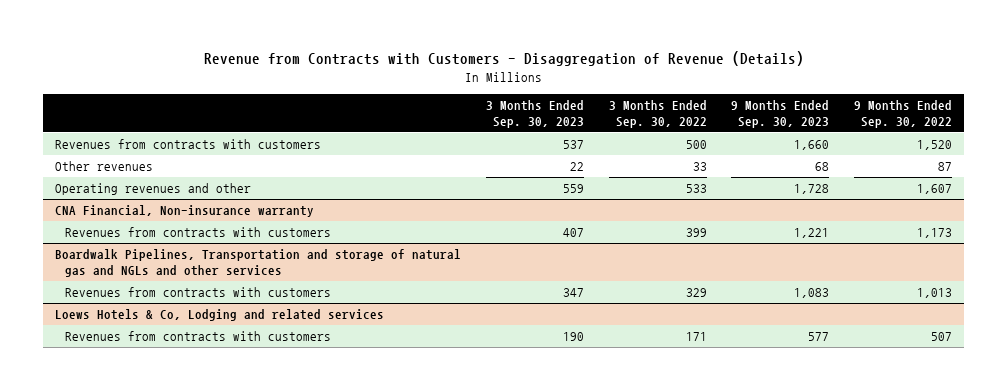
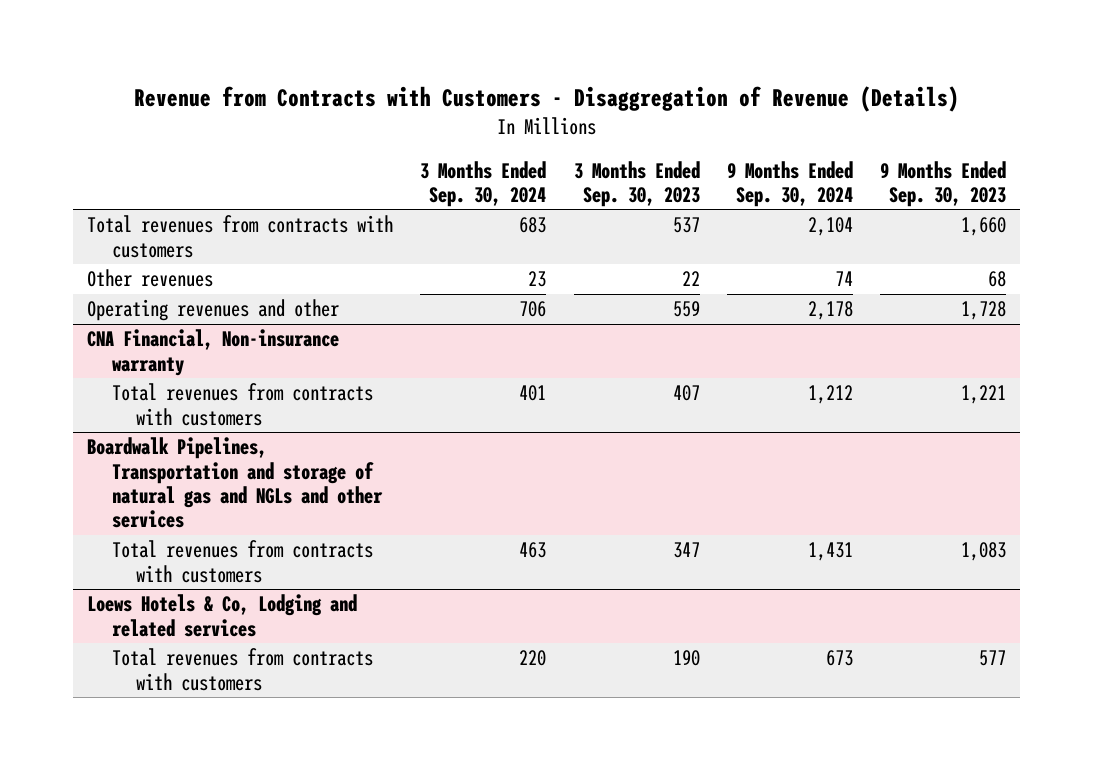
[608,99,707,128] 3 Months Ended Sep. 30, 2022 -> none
[853,99,952,128] 9 Months Ended Sep. 30, 2022 -> none
none -> [420,160,547,207] 3 Months Ended Sep. 30, 2024
none -> [726,160,853,207] 9 Months Ended Sep. 30, 2024
[55,139,322,150] Revenues from contracts with customers -> [86,215,393,258] Total revenues from contracts with customers
[64,227,331,238] Revenues from contracts with customers -> [111,383,373,426] Total revenues from contracts with customers
[64,287,331,298] Revenues from contracts with customers -> [111,540,373,583] Total revenues from contracts with customers
[64,331,331,342] Revenues from contracts with customers -> [111,648,373,691] Total revenues from contracts with customers

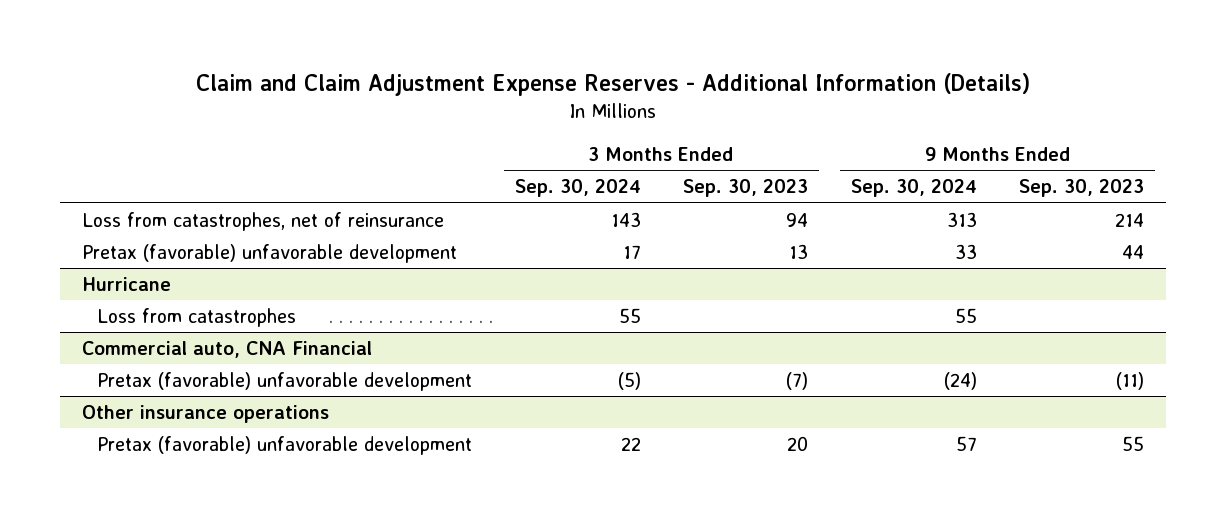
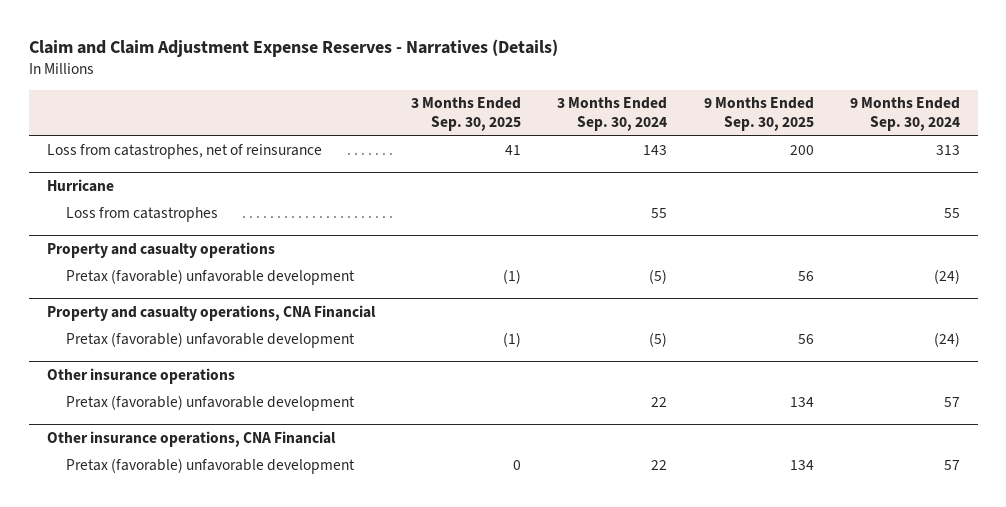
[195,73,1030,97] Claim and Claim Adjustment Expense Reserves - Additional Information (Details) -> [28,38,558,57] Claim and Claim Adjustment Expense Reserves - Narratives (Details)
[683,179,809,198] Sep. 30, 2023 -> none
[1019,179,1145,198] Sep. 30, 2023 -> none
none -> [410,97,521,131] 3 Months Ended Sep. 30, 2025
none -> [703,97,814,131] 9 Months Ended Sep. 30, 2025
[81,243,457,263] Pretax (favorable) unfavorable development -> none
[81,340,372,358] Commercial auto, CNA Financial -> none
none -> [46,241,275,258] Property and casualty operations
none -> [46,304,376,321] Property and casualty operations, CNA Financial
none -> [65,331,355,348] Pretax (favorable) unfavorable development
none -> [46,430,336,447] Other insurance operations, CNA Financial
none -> [65,457,355,474] Pretax (favorable) unfavorable development

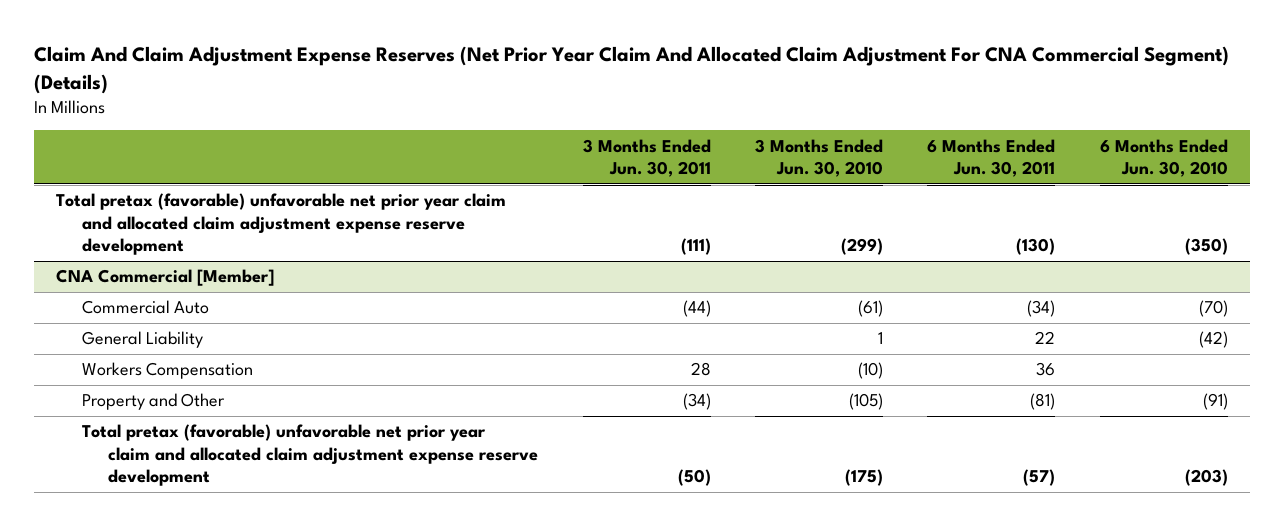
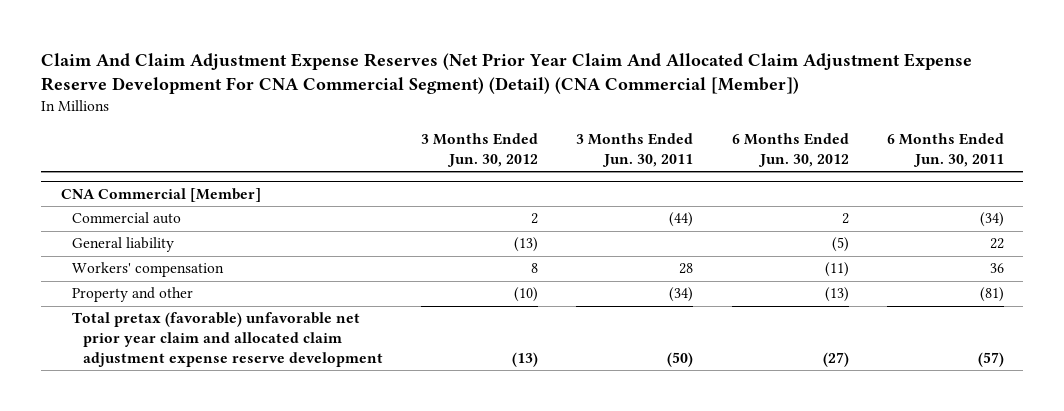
[33,46,1229,94] Claim And Claim Adjustment Expense Reserves (Net Prior Year Claim And Allocated Claim Adjustment For CNA Commercial Segment) (Details) -> [41,52,973,95] Claim And Claim Adjustment Expense Reserves (Net Prior Year Claim And Allocated Claim Adjustment Expense Reserve Development For CNA Commercial Segment) (Detail) (CNA Commercial [Member])
[755,138,884,178] 3 Months Ended Jun. 30, 2010 -> none
[1099,138,1228,178] 6 Months Ended Jun. 30, 2010 -> none
none -> [421,133,539,168] 3 Months Ended Jun. 30, 2012
none -> [731,133,849,168] 6 Months Ended Jun. 30, 2012
[55,193,506,256] Total pretax (favorable) unfavorable net prior year claim and allocated claim adjustment expense reserve development -> none
[82,300,210,315] Commercial Auto -> [71,212,181,225] Commercial auto
[82,331,204,349] General Liability -> [71,237,174,253] General liability
[82,362,254,380] Workers Compensation -> [71,262,224,278] Workers' compensation
[82,393,226,411] Property and Other -> [71,287,193,303] Property and other

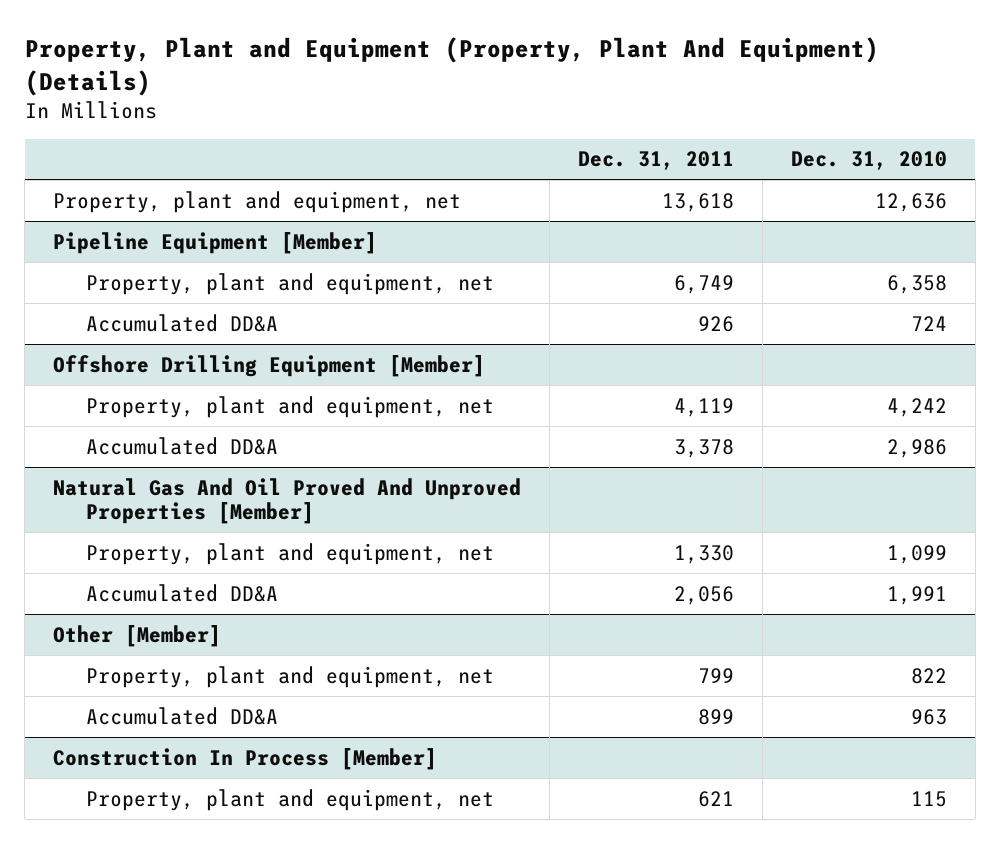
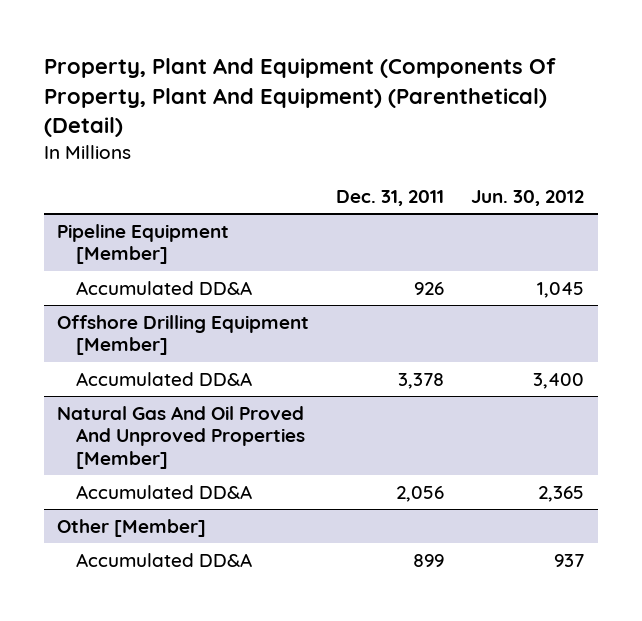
[24,37,879,96] Property, Plant and Equipment (Property, Plant And Equipment) (Details) -> [44,57,557,138] Property, Plant And Equipment (Components Of Property, Plant And Equipment) (Parenthetical) (Detail)
[791,151,948,171] Dec. 31, 2010 -> none
none -> [471,189,585,206] Jun. 30, 2012
[53,190,462,213] Property, plant and equipment, net -> none
[86,272,495,295] Property, plant and equipment, net -> none
[86,395,495,418] Property, plant and equipment, net -> none
[86,542,495,565] Property, plant and equipment, net -> none
[86,665,495,688] Property, plant and equipment, net -> none
[53,747,438,770] Construction In Process [Member] -> none
[86,788,495,811] Property, plant and equipment, net -> none

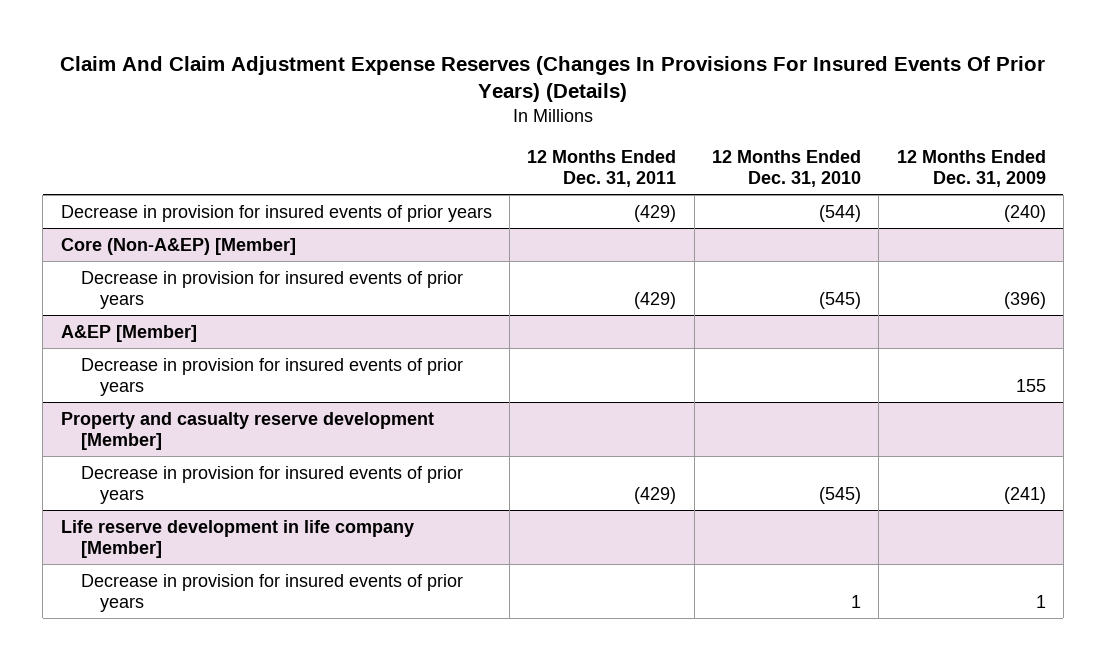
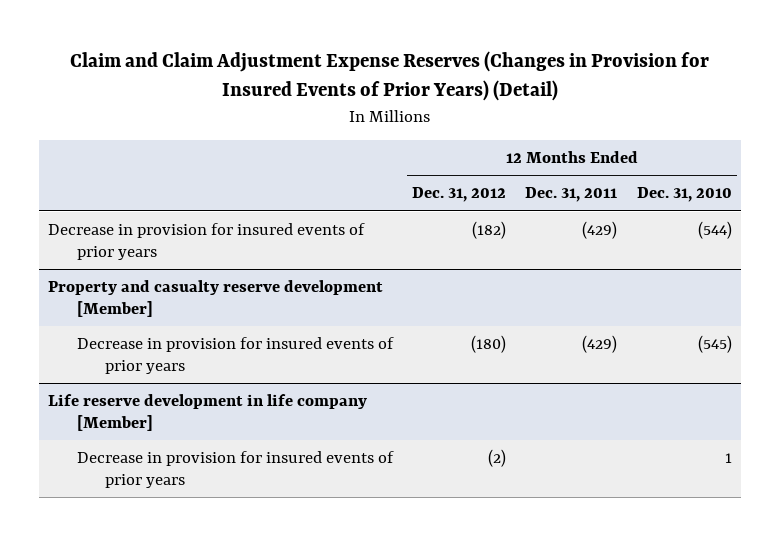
[60,55,1046,103] Claim And Claim Adjustment Expense Reserves (Changes In Provisions For Insured Events Of Prior Years) (Details) -> [69,51,709,102] Claim and Claim Adjustment Expense Reserves (Changes in Provision for Insured Events of Prior Years) (Detail)
[896,149,1046,188] 12 Months Ended Dec. 31, 2009 -> none
none -> [412,187,507,203] Dec. 31, 2012
[60,237,296,255] Core (Non-A&EP) [Member] -> none
[80,270,463,310] Decrease in provision for insured events of prior years -> none
[60,324,197,342] A&EP [Member] -> none
[80,357,463,397] Decrease in provision for insured events of prior years -> none

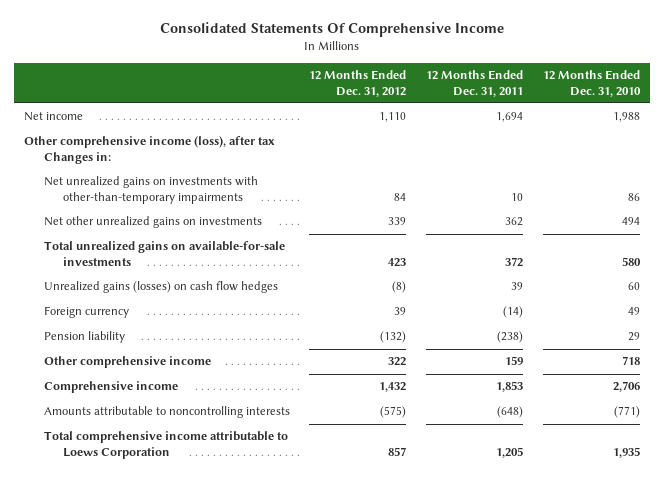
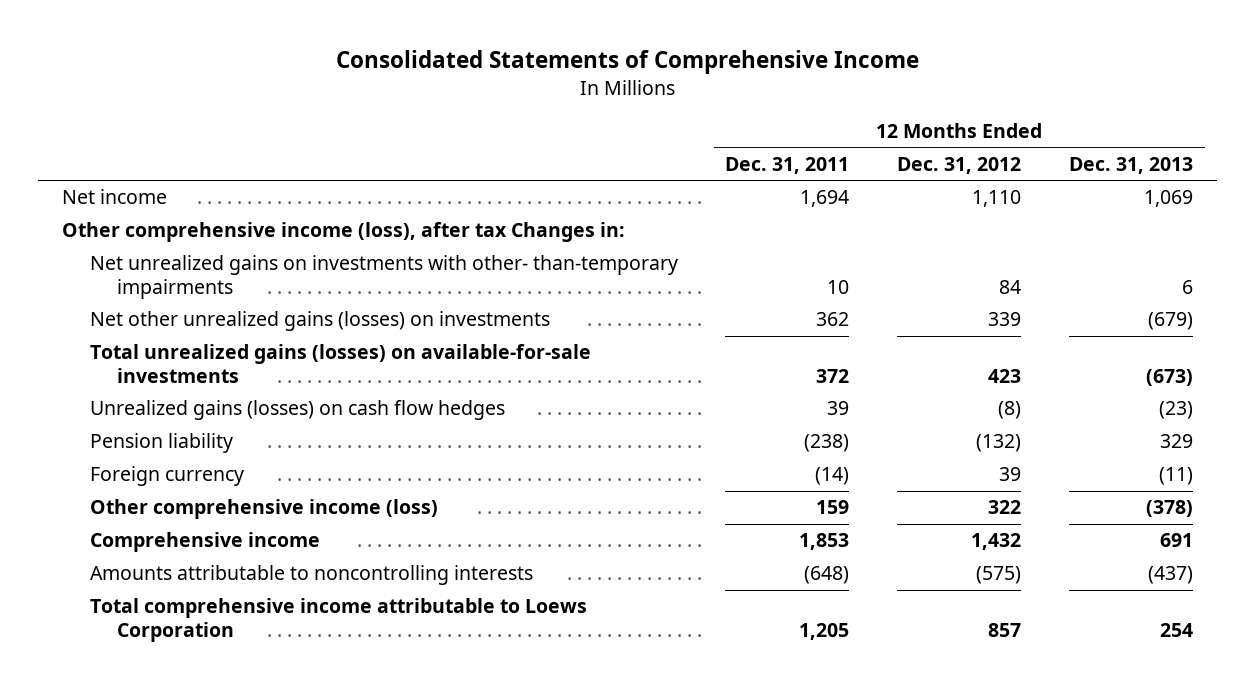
[159,22,504,38] Consolidated Statements Of Comprehensive Income -> [335,50,919,75] Consolidated Statements of Comprehensive Income
[543,70,642,97] 12 Months Ended Dec. 31, 2010 -> none
none -> [1069,156,1194,174] Dec. 31, 2013
[43,176,258,204] Net unrealized gains on investments with other-than-temporary impairments -> [89,255,678,300] Net unrealized gains on investments with other- than-temporary impairments
[43,216,262,229] Net other unrealized gains on investments -> [89,311,550,332] Net other unrealized gains (losses) on investments
[43,241,285,266] Total unrealized gains on available-for-sale investments -> [89,344,591,384] Total unrealized gains (losses) on available-for-sale investments
[43,306,129,319] Foreign currency -> [89,466,244,487] Foreign currency
[43,356,211,369] Other comprehensive income -> [89,499,438,520] Other comprehensive income (loss)

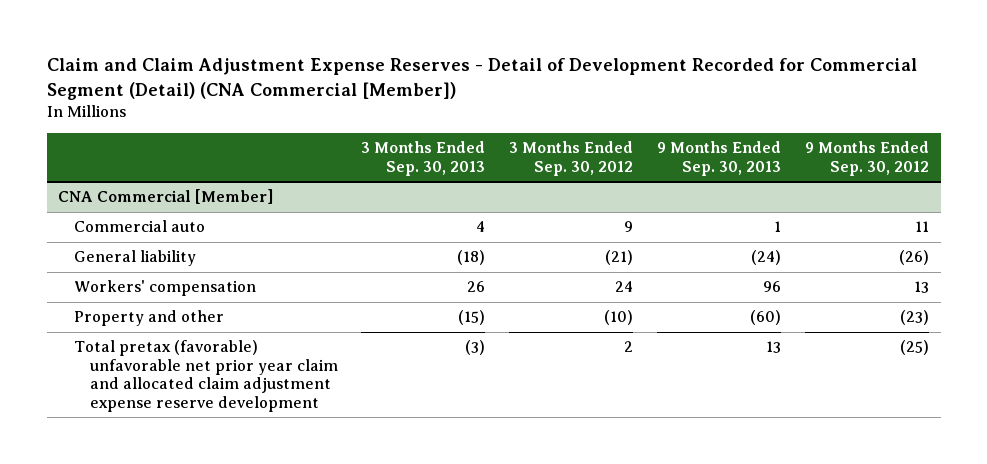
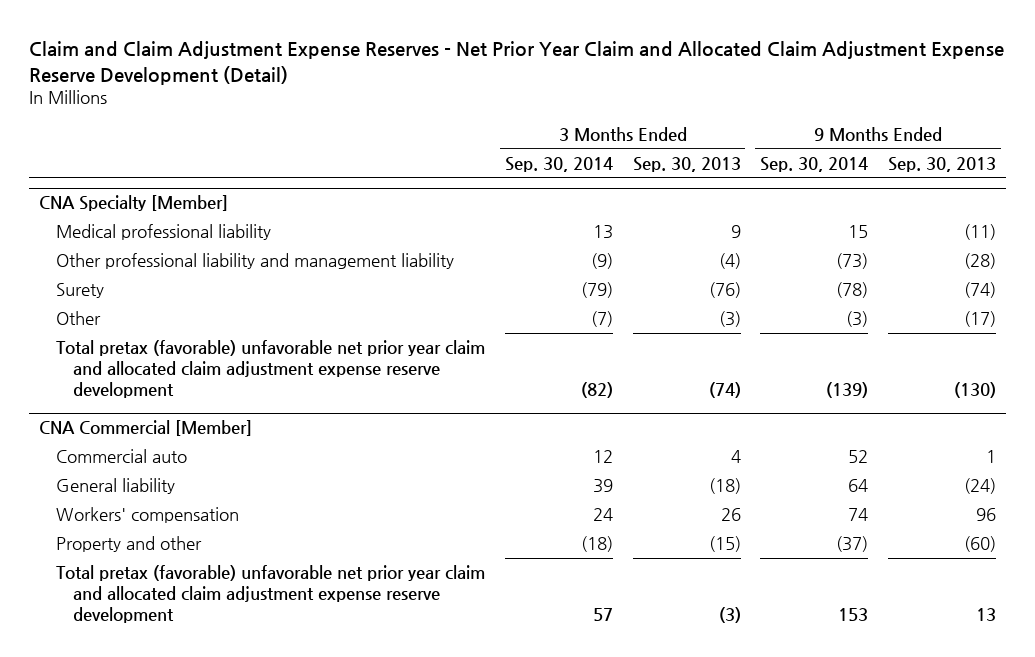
[46,58,917,100] Claim and Claim Adjustment Expense Reserves - Detail of Development Recorded for Commercial Segment (Detail) (CNA Commercial [Member]) -> [29,41,1005,85] Claim and Claim Adjustment Expense Reserves - Net Prior Year Claim and Allocated Claim Adjustment Expense Reserve Development (Detail)
[509,141,634,176] 3 Months Ended Sep. 30, 2012 -> none
[805,141,930,176] 9 Months Ended Sep. 30, 2012 -> none
none -> [504,156,613,172] Sep. 30, 2014
none -> [760,156,869,172] Sep. 30, 2014
none -> [39,195,229,212] CNA Specialty [Member]
none -> [56,224,272,241] Medical professional liability
none -> [56,253,455,270] Other professional liability and management liability
none -> [56,283,105,299] Surety
none -> [56,311,102,326] Other
none -> [56,340,486,398] Total pretax (favorable) unfavorable net prior year claim and allocated claim adjustment expense reserve development

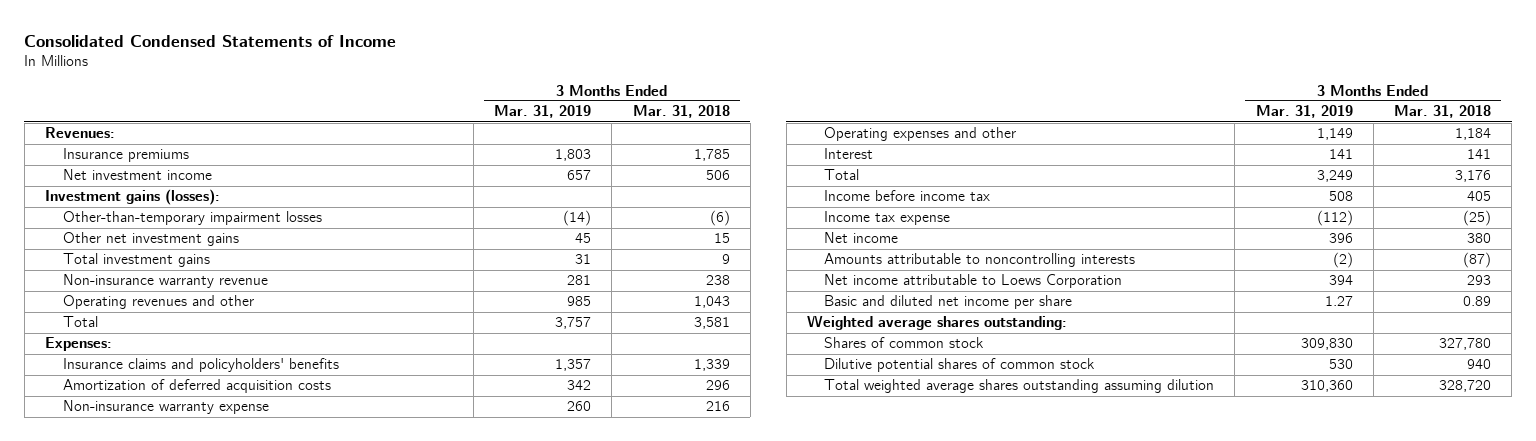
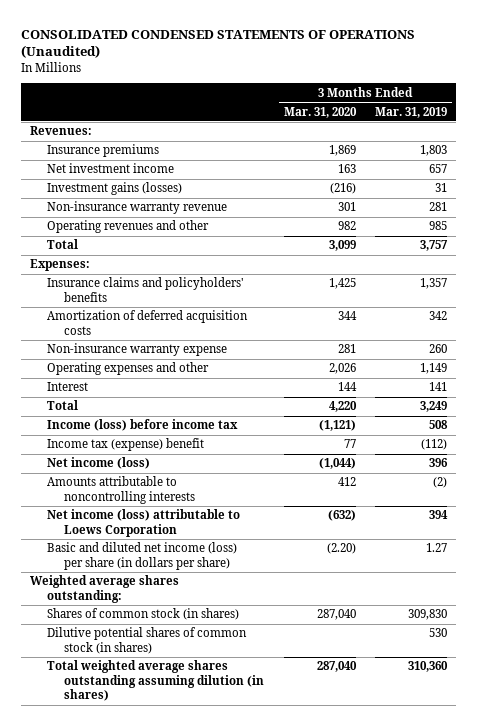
[24,34,397,47] Consolidated Condensed Statements of Income -> [20,29,415,59] CONSOLIDATED CONDENSED STATEMENTS OF OPERATIONS (Unaudited)
[632,105,730,119] Mar. 31, 2018 -> none
none -> [283,106,357,118] Mar. 31, 2020
[45,189,221,206] Investment gains (losses): -> none
[62,211,322,226] Other-than-temporary impairment losses -> none
[62,232,239,247] Other net investment gains -> none
[62,253,210,268] Total investment gains -> [47,182,183,196] Investment gains (losses)
[824,190,991,202] Income before income tax -> [47,419,239,432] Income (loss) before income tax
[824,211,951,226] Income tax expense -> [47,438,205,452] Income tax (expense) benefit
[824,232,899,244] Net income -> [47,457,151,470] Net income (loss)
[824,274,1123,289] Net income attributable to Loews Corporation -> [47,509,241,537] Net income (loss) attributable to Loews Corporation
[824,295,1073,310] Basic and diluted net income per share -> [47,542,238,570] Basic and diluted net income (loss) per share (in dollars per share)
[824,337,985,349] Shares of common stock -> [47,608,240,621] Shares of common stock (in shares)
[824,358,1096,373] Dilutive potential shares of common stock -> [47,627,248,654] Dilutive potential shares of common stock (in shares)
[824,379,1215,394] Total weighted average shares outstanding assuming dilution -> [47,660,265,702] Total weighted average shares outstanding assuming dilution (in shares)

